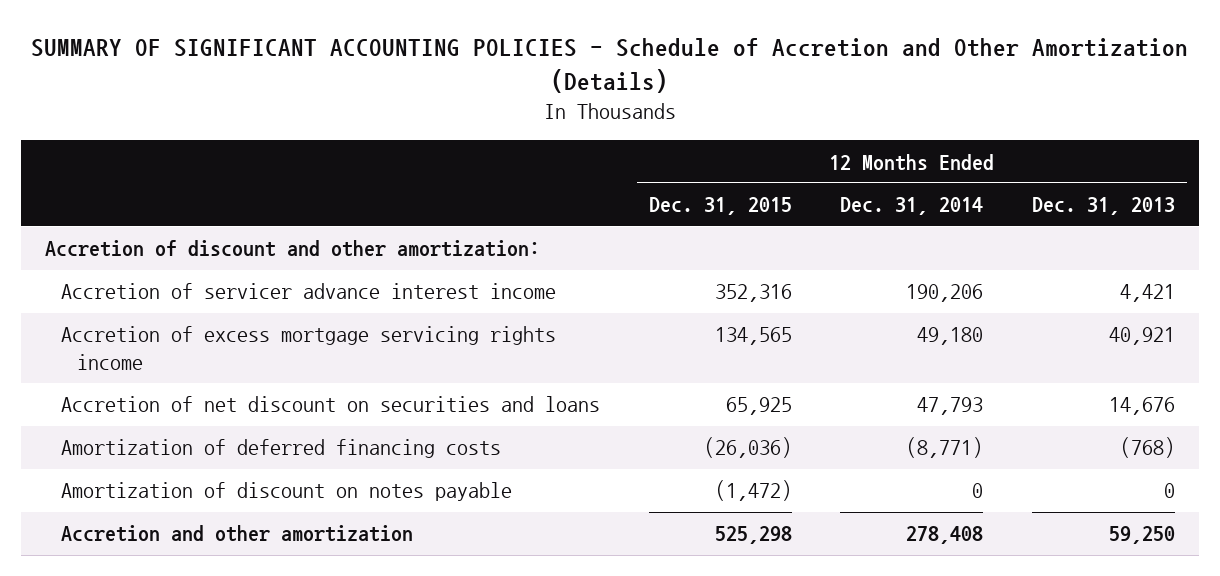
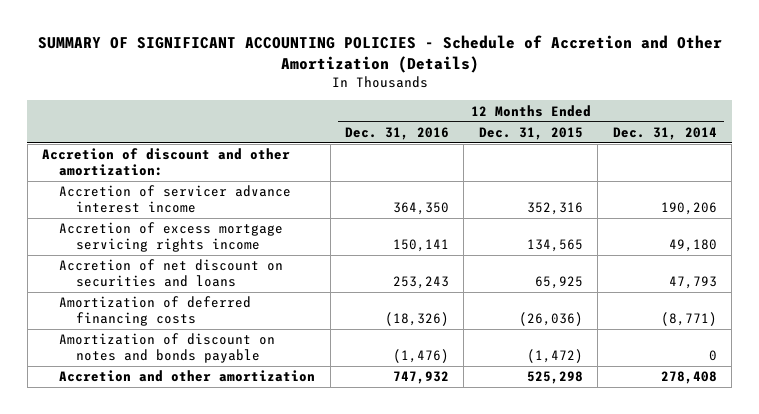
[1032,197,1176,216] Dec. 31, 2013 -> none
none -> [345,126,450,140] Dec. 31, 2016
[61,482,513,502] Amortization of discount on notes payable -> [59,333,276,364] Amortization of discount on notes and bonds payable

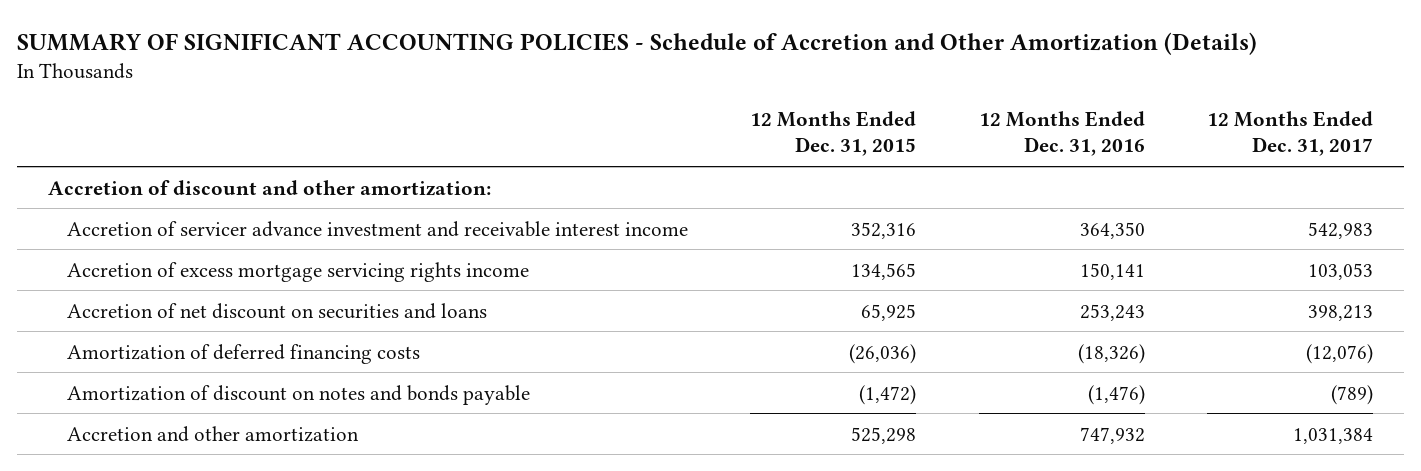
[612,126,717,140] Dec. 31, 2014 -> none
none -> [1206,111,1373,157] 12 Months Ended Dec. 31, 2017
[59,185,292,214] Accretion of servicer advance interest income -> [67,220,689,237] Accretion of servicer advance investment and receivable interest income

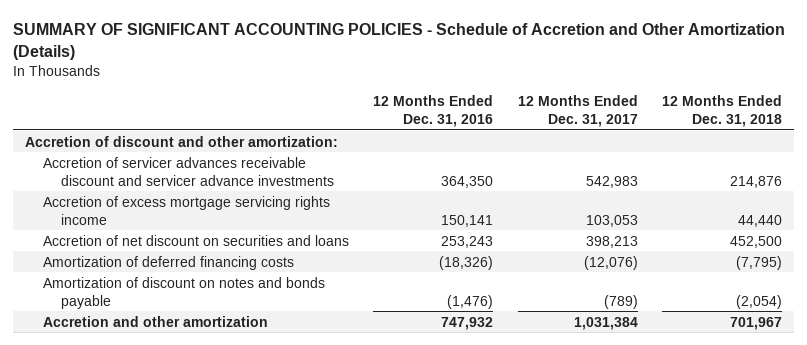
[750,111,917,157] 12 Months Ended Dec. 31, 2015 -> none
none -> [661,94,782,127] 12 Months Ended Dec. 31, 2018
[67,220,689,237] Accretion of servicer advance investment and receivable interest income -> [43,156,335,186] Accretion of servicer advances receivable discount and servicer advance investments

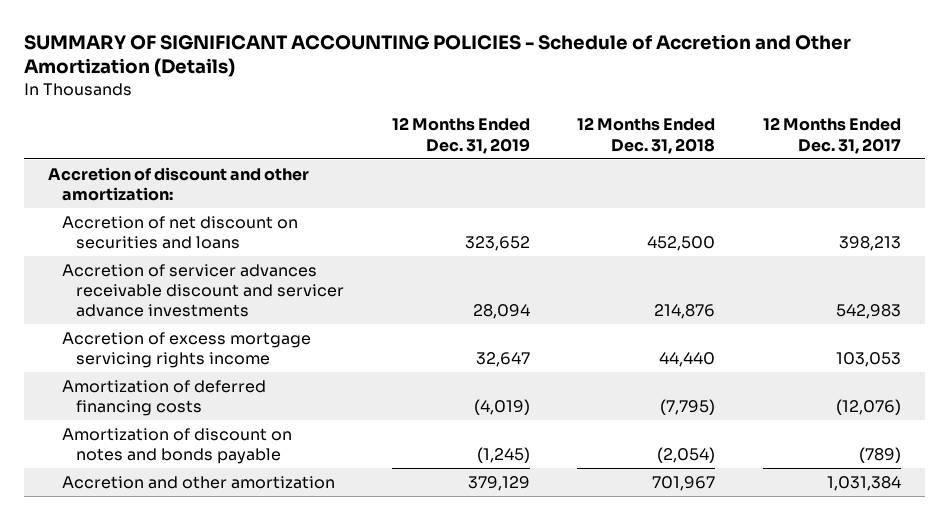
[373,94,494,127] 12 Months Ended Dec. 31, 2016 -> none
none -> [391,117,530,154] 12 Months Ended Dec. 31, 2019
[43,234,350,246] Accretion of net discount on securities and loans -> [61,215,298,249] Accretion of net discount on securities and loans

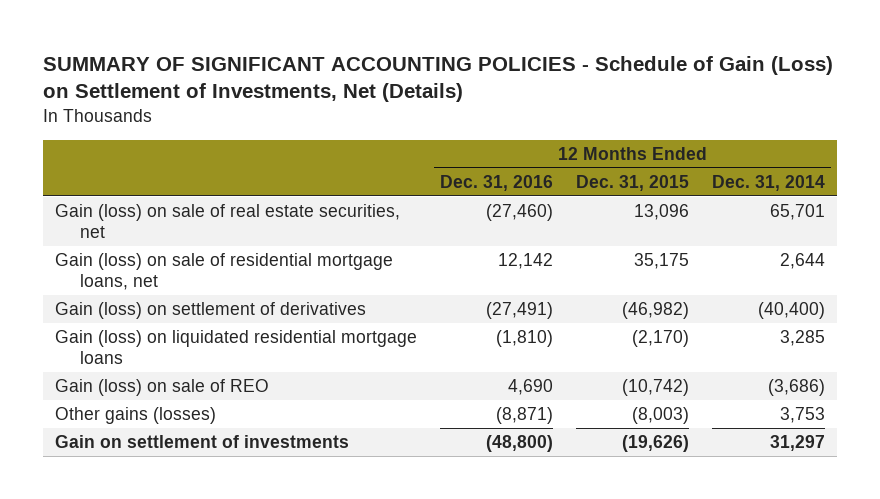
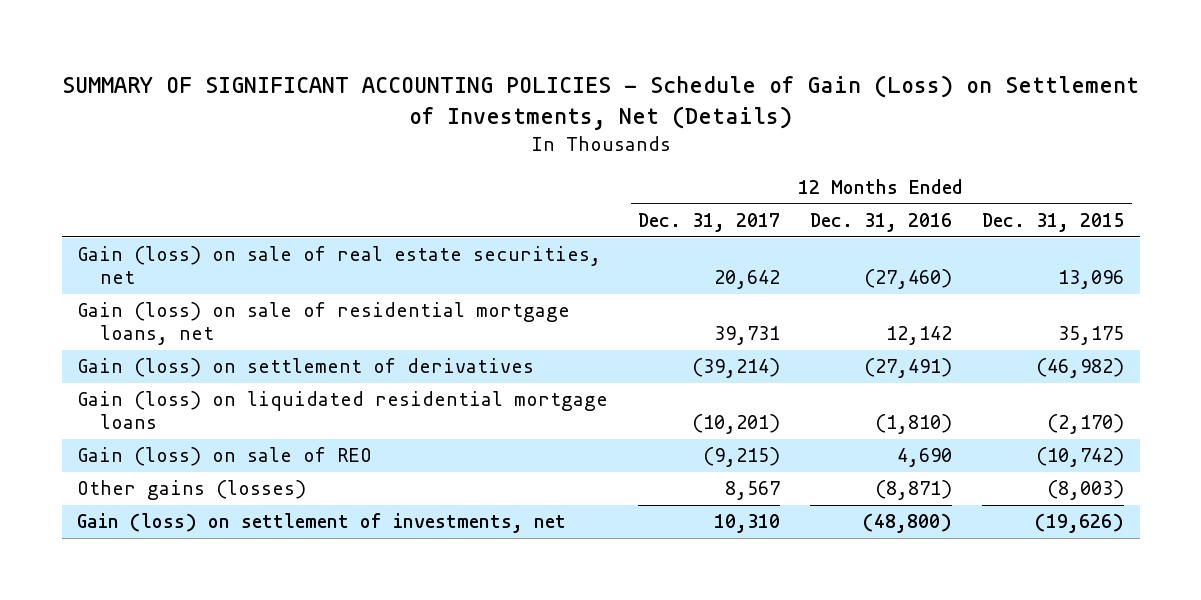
[712,174,826,191] Dec. 31, 2014 -> none
none -> [638,213,781,233] Dec. 31, 2017
[55,435,350,449] Gain on settlement of investments -> [76,513,566,534] Gain (loss) on settlement of investments, net

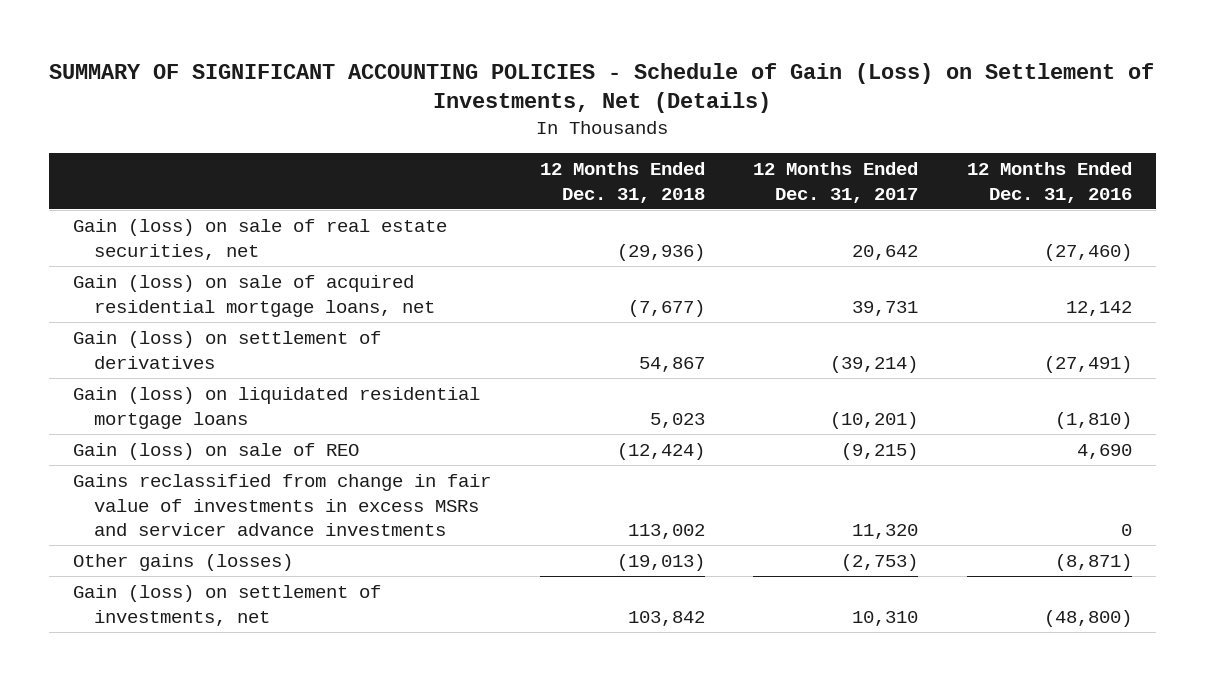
[982,213,1125,233] Dec. 31, 2015 -> none
none -> [539,161,705,203] 12 Months Ended Dec. 31, 2018
[76,302,570,346] Gain (loss) on sale of residential mortgage loans, net -> [73,274,435,317] Gain (loss) on sale of acquired residential mortgage loans, net
none -> [73,473,492,537] Gains reclassified from change in fair value of investments in excess MSRs and servicer advance investments
[725,481,781,501] 8,567 -> [841,553,919,571] (2,753)

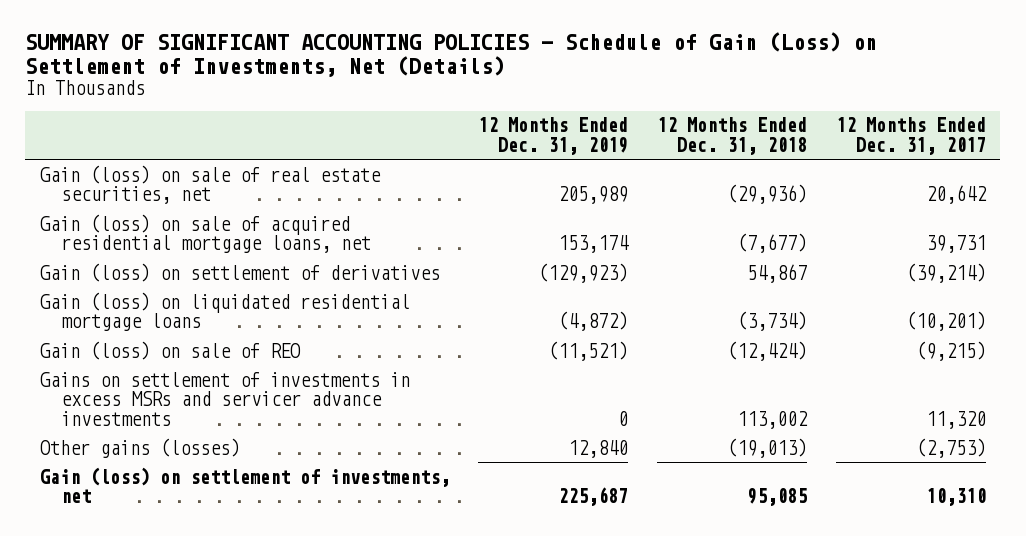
[966,161,1132,203] 12 Months Ended Dec. 31, 2016 -> none
none -> [478,117,629,155] 12 Months Ended Dec. 31, 2019
[649,412,705,428] 5,023 -> [737,311,808,332] (3,734)
[73,473,492,537] Gains reclassified from change in fair value of investments in excess MSRs and servicer advance investments -> [39,371,410,426] Gains on settlement of investments in excess MSRs and servicer advance investments
[627,610,705,626] 103,842 -> [747,488,808,507] 95,085

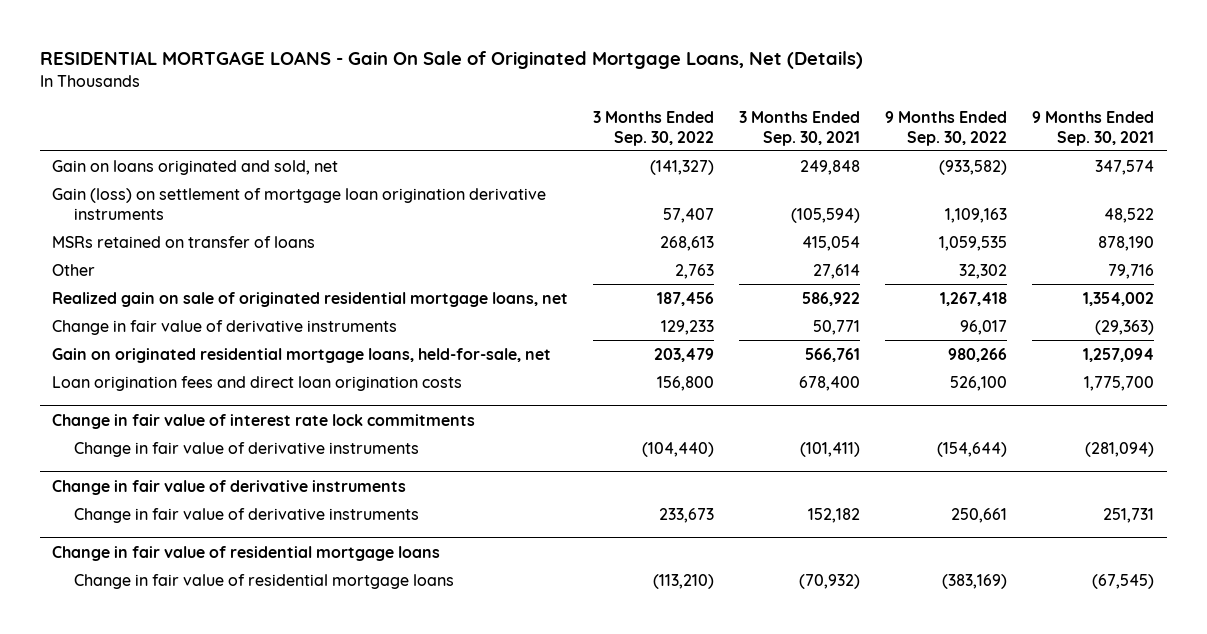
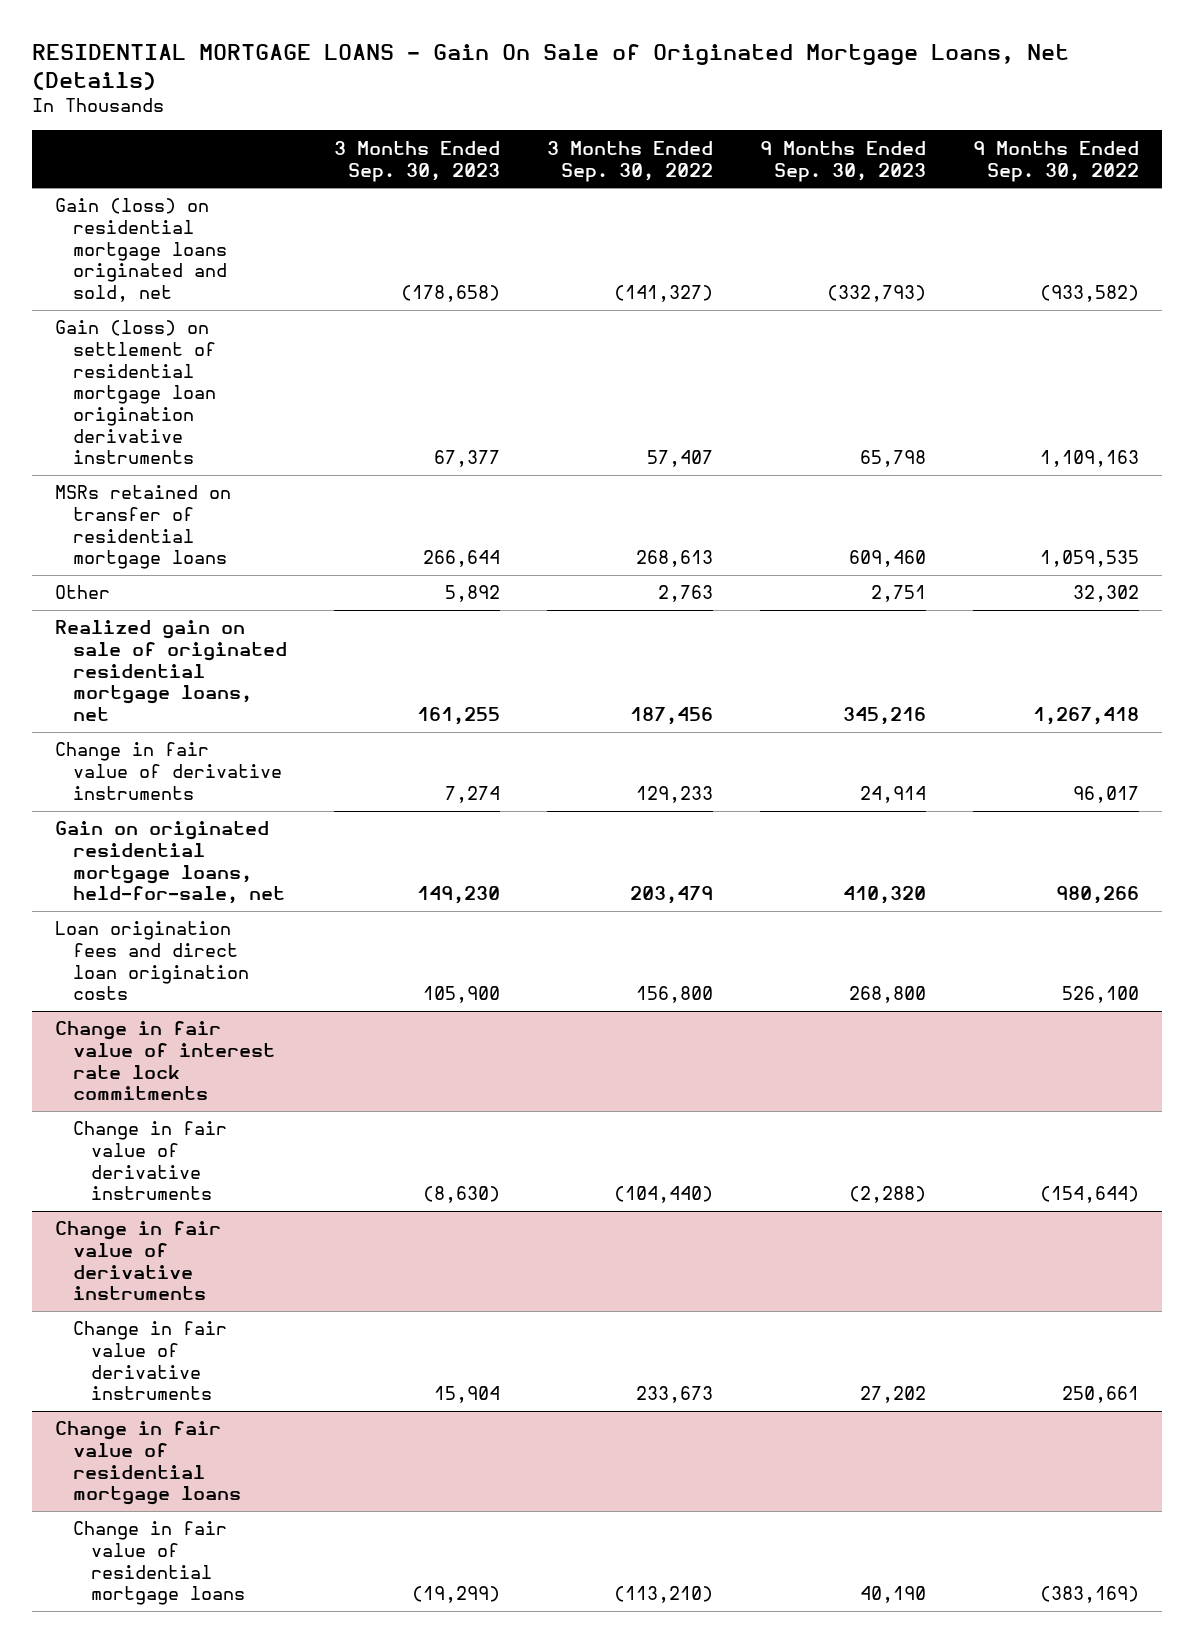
[739,110,861,146] 3 Months Ended Sep. 30, 2021 -> none
[1032,110,1155,146] 9 Months Ended Sep. 30, 2021 -> none
none -> [334,140,501,182] 3 Months Ended Sep. 30, 2023
none -> [759,140,926,182] 9 Months Ended Sep. 30, 2023
[52,159,339,175] Gain on loans originated and sold, net -> [55,198,228,303] Gain (loss) on residential mortgage loans originated and sold, net
[52,187,547,220] Gain (loss) on settlement of mortgage loan origination derivative instruments -> [55,320,217,465] Gain (loss) on settlement of residential mortgage loan origination derivative instruments
[52,235,316,248] MSRs retained on transfer of loans -> [55,485,232,570] MSRs retained on transfer of residential mortgage loans

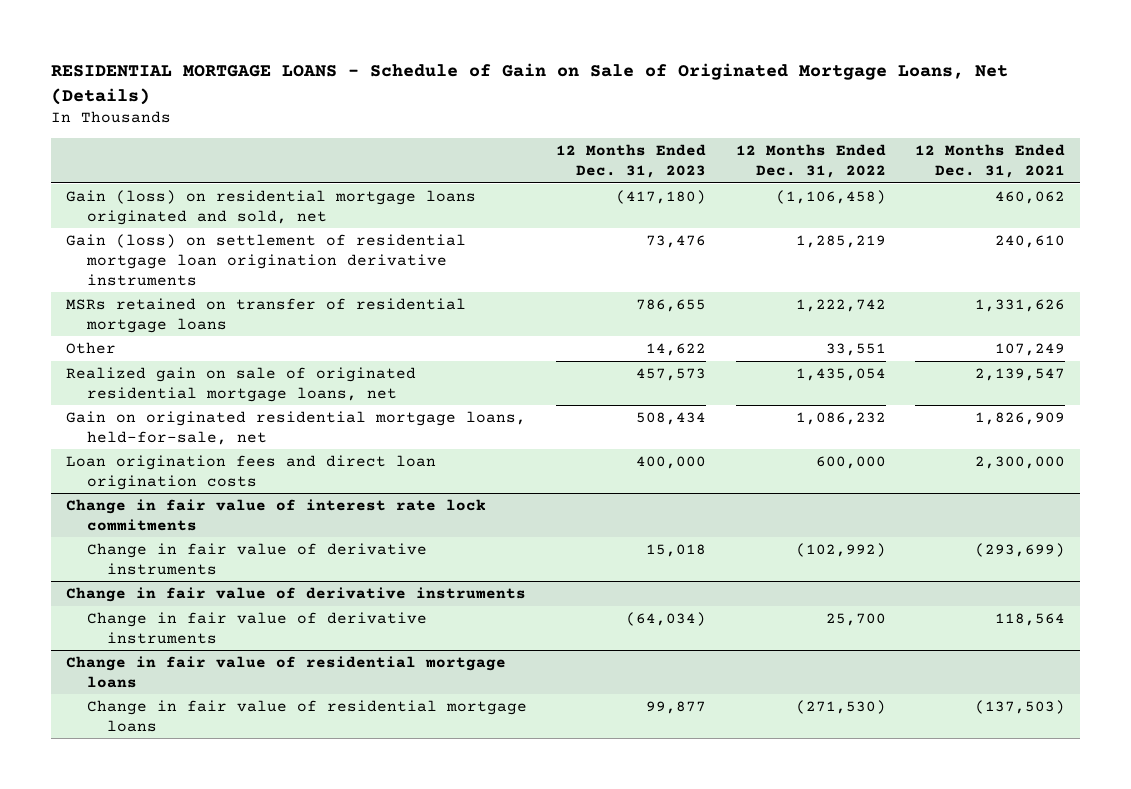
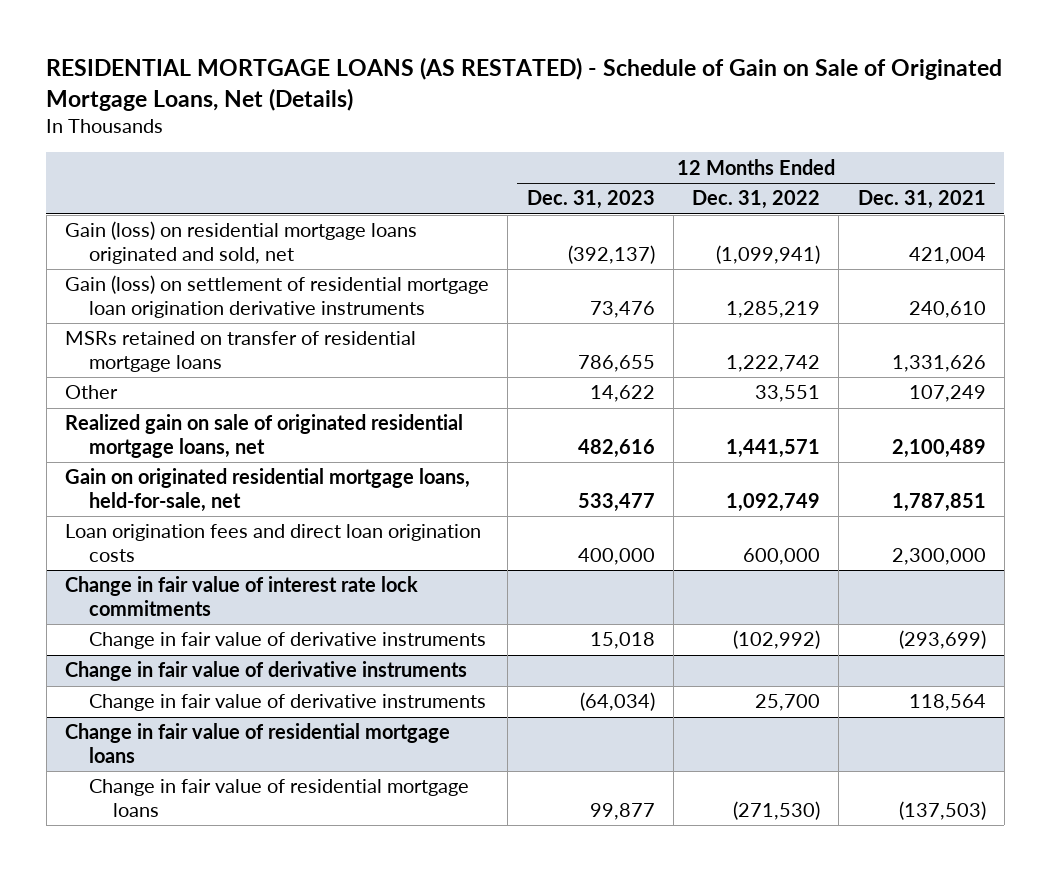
[51,62,1009,105] RESIDENTIAL MORTGAGE LOANS - Schedule of Gain on Sale of Originated Mortgage Loans, Net (Details) -> [46,57,1003,111] RESIDENTIAL MORTGAGE LOANS (AS RESTATED) - Schedule of Gain on Sale of Originated Mortgage Loans, Net (Details)
[616,189,707,204] (417,180) -> [567,245,655,265] (392,137)
[775,189,886,204] (1,106,458) -> [716,245,821,265] (1,099,941)
[995,190,1066,204] 460,062 -> [908,247,986,265] 421,004
[636,367,707,381] 457,573 -> [577,439,655,459] 482,616
[795,367,886,381] 1,435,054 -> [726,439,821,459] 1,441,571
[975,367,1066,381] 2,139,547 -> [891,439,986,459] 2,100,489
[636,411,707,425] 508,434 -> [577,493,655,513] 533,477
[795,411,886,425] 1,086,232 -> [726,493,821,513] 1,092,749
[975,411,1066,425] 1,826,909 -> [891,493,986,513] 1,787,851

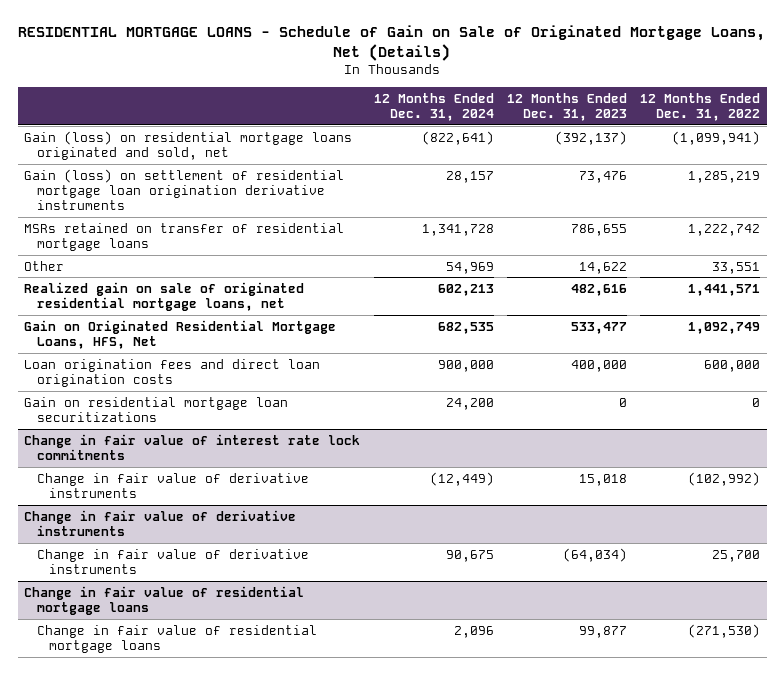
[46,57,1003,111] RESIDENTIAL MORTGAGE LOANS (AS RESTATED) - Schedule of Gain on Sale of Originated Mortgage Loans, Net (Details) -> [18,25,766,62] RESIDENTIAL MORTGAGE LOANS - Schedule of Gain on Sale of Originated Mortgage Loans, Net (Details)
[857,190,986,210] Dec. 31, 2021 -> none
none -> [373,92,494,121] 12 Months Ended Dec. 31, 2024
[64,468,470,513] Gain on originated residential mortgage loans, held-for-sale, net -> [24,319,337,349] Gain on Originated Residential Mortgage Loans, HFS, Net
none -> [24,396,289,422] Gain on residential mortgage loan securitizations

